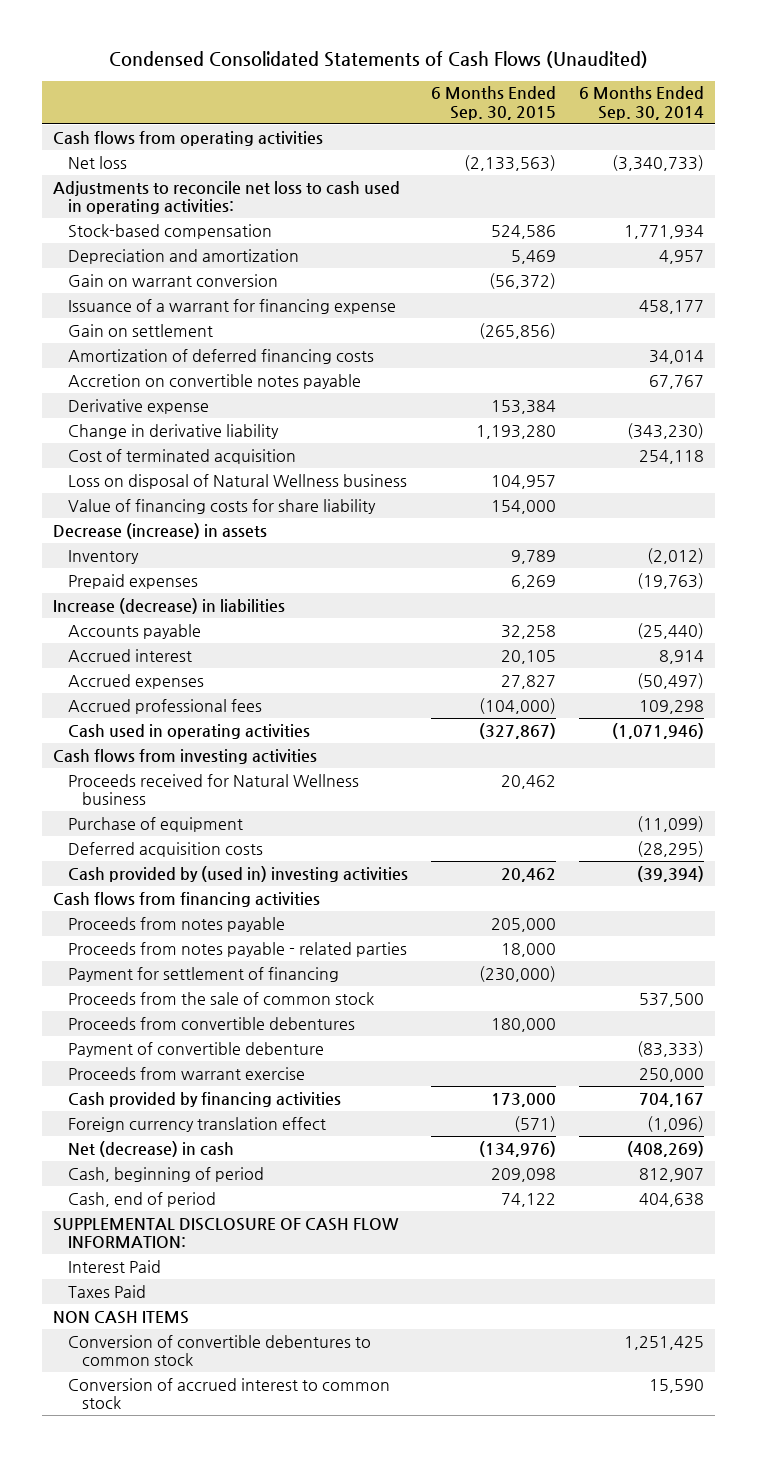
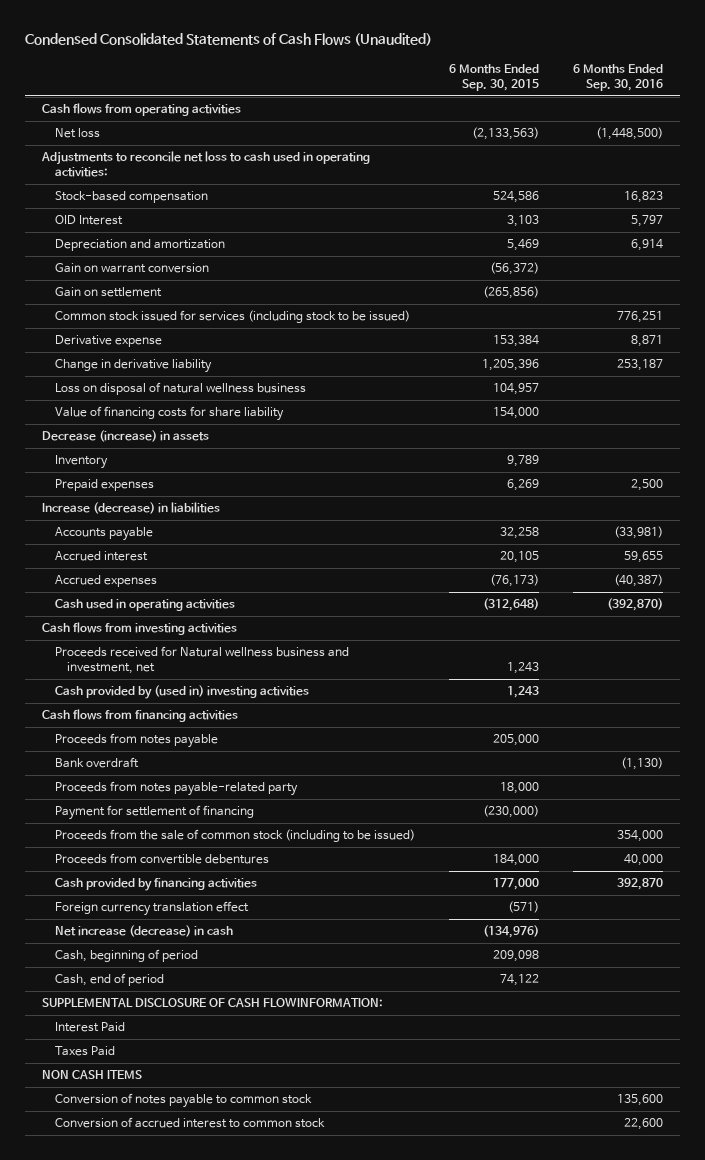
[578,86,704,120] 6 Months Ended Sep. 30, 2014 -> none
none -> [572,63,663,91] 6 Months Ended Sep. 30, 2016
none -> [54,215,123,226] OID Interest
[67,298,396,314] Issuance of a warrant for financing expense -> none
[67,348,374,364] Amortization of deferred financing costs -> none
[67,373,361,389] Accretion on convertible notes payable -> none
none -> [54,310,410,324] Common stock issued for services (including stock to be issued)
[67,448,296,464] Cost of terminated acquisition -> none
[475,424,556,439] 1,193,280 -> [481,359,539,372] 1,205,396
[67,473,407,489] Loss on disposal of Natural Wellness business -> [54,382,306,396] Loss on disposal of natural wellness business
[67,698,262,714] Accrued professional fees -> none
[500,674,556,689] 27,827 -> [489,574,539,588] (76,173)
[478,722,556,739] (327,867) -> [482,598,539,612] (312,648)
[67,816,243,832] Purchase of equipment -> none
[67,841,263,857] Deferred acquisition costs -> none
[67,773,359,806] Proceeds received for Natural Wellness business -> [54,646,349,675] Proceeds received for Natural wellness business and investment, net
[500,774,556,789] 20,462 -> [506,662,539,675] 1,243
[500,867,556,882] 20,462 -> [506,686,539,699] 1,243
none -> [54,757,139,769] Bank overdraft
[67,941,407,957] Proceeds from notes payable - related parties -> [54,781,298,797] Proceeds from notes payable-related party
[67,1041,324,1057] Payment of convertible debenture -> none
[67,1066,305,1080] Proceeds from warrant exercise -> none
[67,991,374,1005] Proceeds from the sale of common stock -> [54,829,415,843] Proceeds from the sale of common stock (including to be issued)
[490,1017,556,1032] 180,000 -> [492,854,539,867] 184,000
[490,1092,556,1107] 173,000 -> [492,878,539,891] 177,000
[67,1140,234,1157] Net (decrease) in cash -> [54,925,233,938] Net increase (decrease) in cash
[53,1217,400,1249] SUPPLEMENTAL DISCLOSURE OF CASH FLOW INFORMATION: -> [42,998,384,1009] SUPPLEMENTAL DISCLOSURE OF CASH FLOWINFORMATION:
[67,1334,371,1367] Conversion of convertible debentures to common stock -> [54,1093,312,1109] Conversion of notes payable to common stock

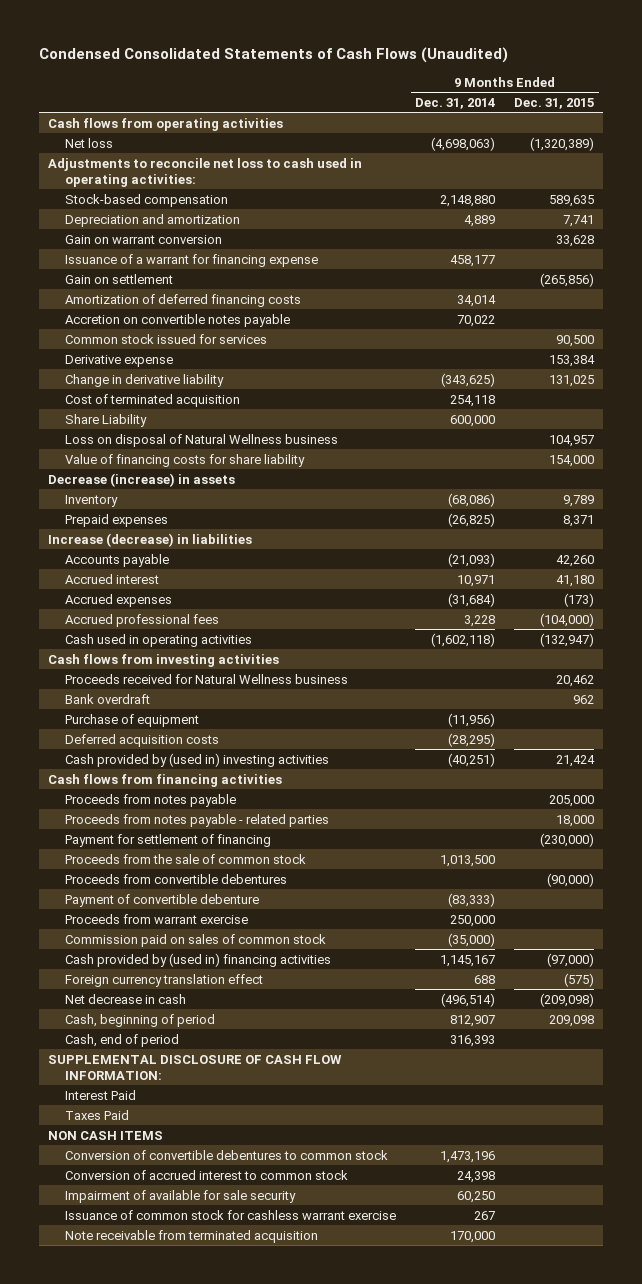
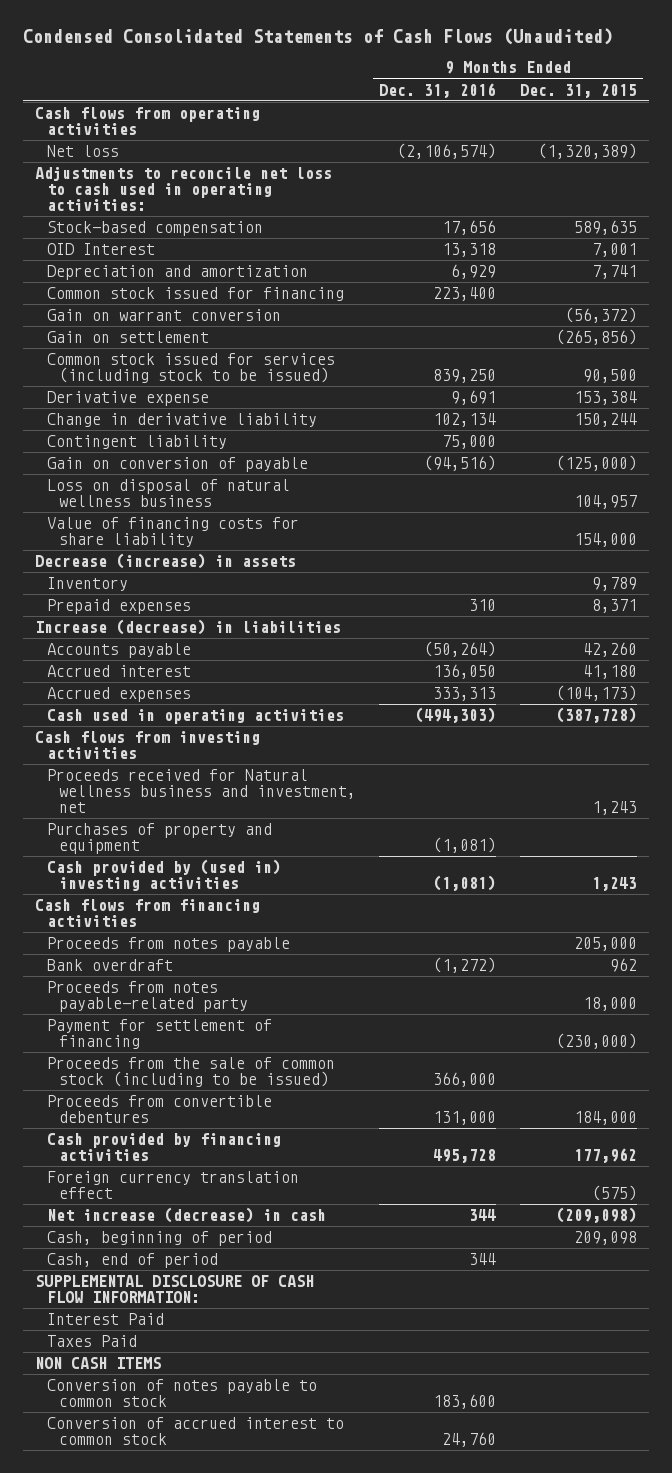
[415,97,496,109] Dec. 31, 2014 -> none
none -> [379,82,497,98] Dec. 31, 2016
none -> [46,243,155,256] OID Interest
[65,253,319,267] Issuance of a warrant for financing expense -> none
none -> [46,287,344,302] Common stock issued for financing
[556,234,595,247] 33,628 -> [564,307,637,324] (56,372)
[65,293,302,307] Amortization of deferred financing costs -> none
[65,313,291,327] Accretion on convertible notes payable -> none
[65,333,268,344] Common stock issued for services -> [46,353,335,383] Common stock issued for services (including stock to be issued)
[65,393,241,407] Cost of terminated acquisition -> none
[65,413,148,427] Share Liability -> none
[549,374,595,387] 131,025 -> [573,413,637,428] 150,244
none -> [46,435,227,450] Contingent liability
none -> [46,457,308,473] Gain on conversion of payable
[65,433,339,447] Loss on disposal of Natural Wellness business -> [46,479,290,507] Loss on disposal of natural wellness business
[65,613,220,627] Accrued professional fees -> none
[564,592,595,607] (173) -> [555,685,637,702] (104,173)
[540,632,595,647] (132,947) -> [555,707,637,724] (387,728)
[65,713,200,727] Purchase of equipment -> none
[65,733,220,747] Deferred acquisition costs -> none
[65,673,349,684] Proceeds received for Natural Wellness business -> [46,769,356,813] Proceeds received for Natural wellness business and investment, net
[556,674,595,687] 20,462 -> [591,800,637,815] 1,243
none -> [46,823,272,854] Purchases of property and equipment
[556,754,596,767] 21,424 -> [591,876,637,891] 1,243
[65,693,151,704] Bank overdraft -> [46,959,173,972] Bank overdraft
[65,813,330,827] Proceeds from notes payable - related parties -> [46,981,248,1012] Proceeds from notes payable-related party
[65,893,260,907] Payment of convertible debenture -> none
[65,913,249,924] Proceeds from warrant exercise -> none
[65,933,327,947] Commission paid on sales of common stock -> none
[65,853,307,864] Proceeds from the sale of common stock -> [46,1057,335,1087] Proceeds from the sale of common stock (including to be issued)
[547,872,595,887] (90,000) -> [573,1110,637,1125] 184,000
[65,952,332,967] Cash provided by (used in) financing activities -> [46,1133,281,1161] Cash provided by financing activities
[547,952,595,967] (97,000) -> [573,1147,637,1163] 177,962
[65,993,187,1004] Net decrease in cash -> [46,1207,326,1224] Net increase (decrease) in cash
[65,1149,389,1160] Conversion of convertible debentures to common stock -> [46,1379,317,1407] Conversion of notes payable to common stock
[65,1189,297,1203] Impairment of available for sale security -> none
[65,1209,397,1220] Issuance of common stock for cashless warrant exercise -> none
[65,1229,319,1243] Note receivable from terminated acquisition -> none

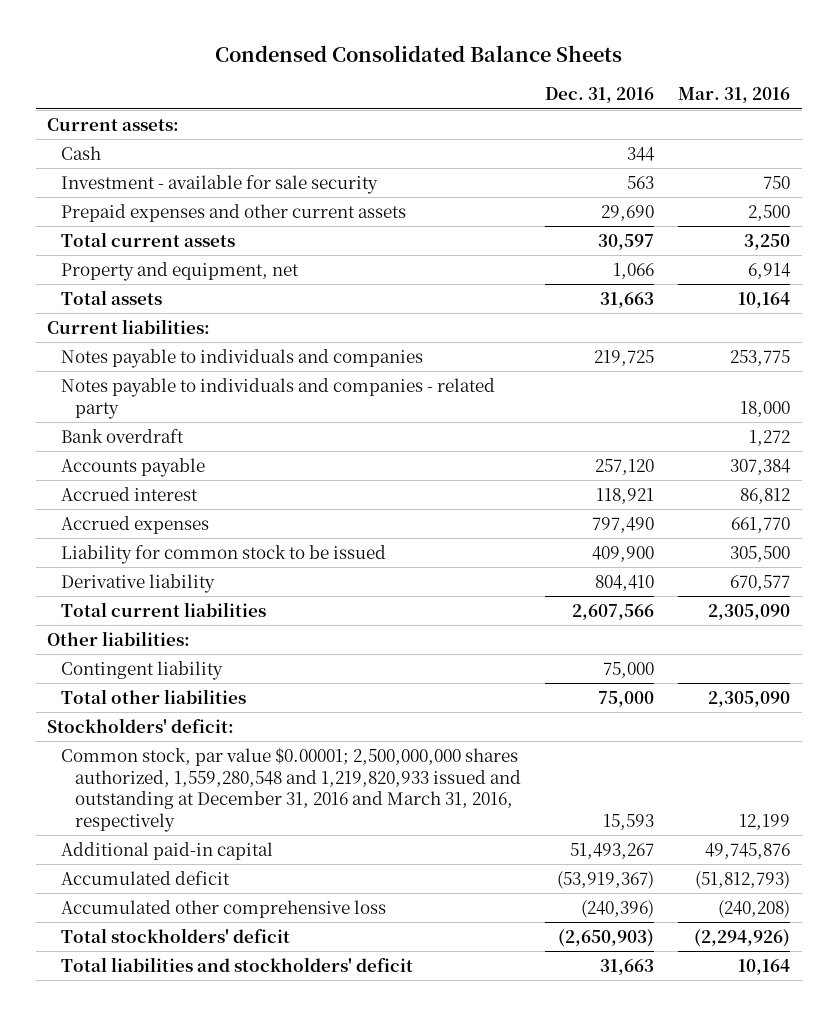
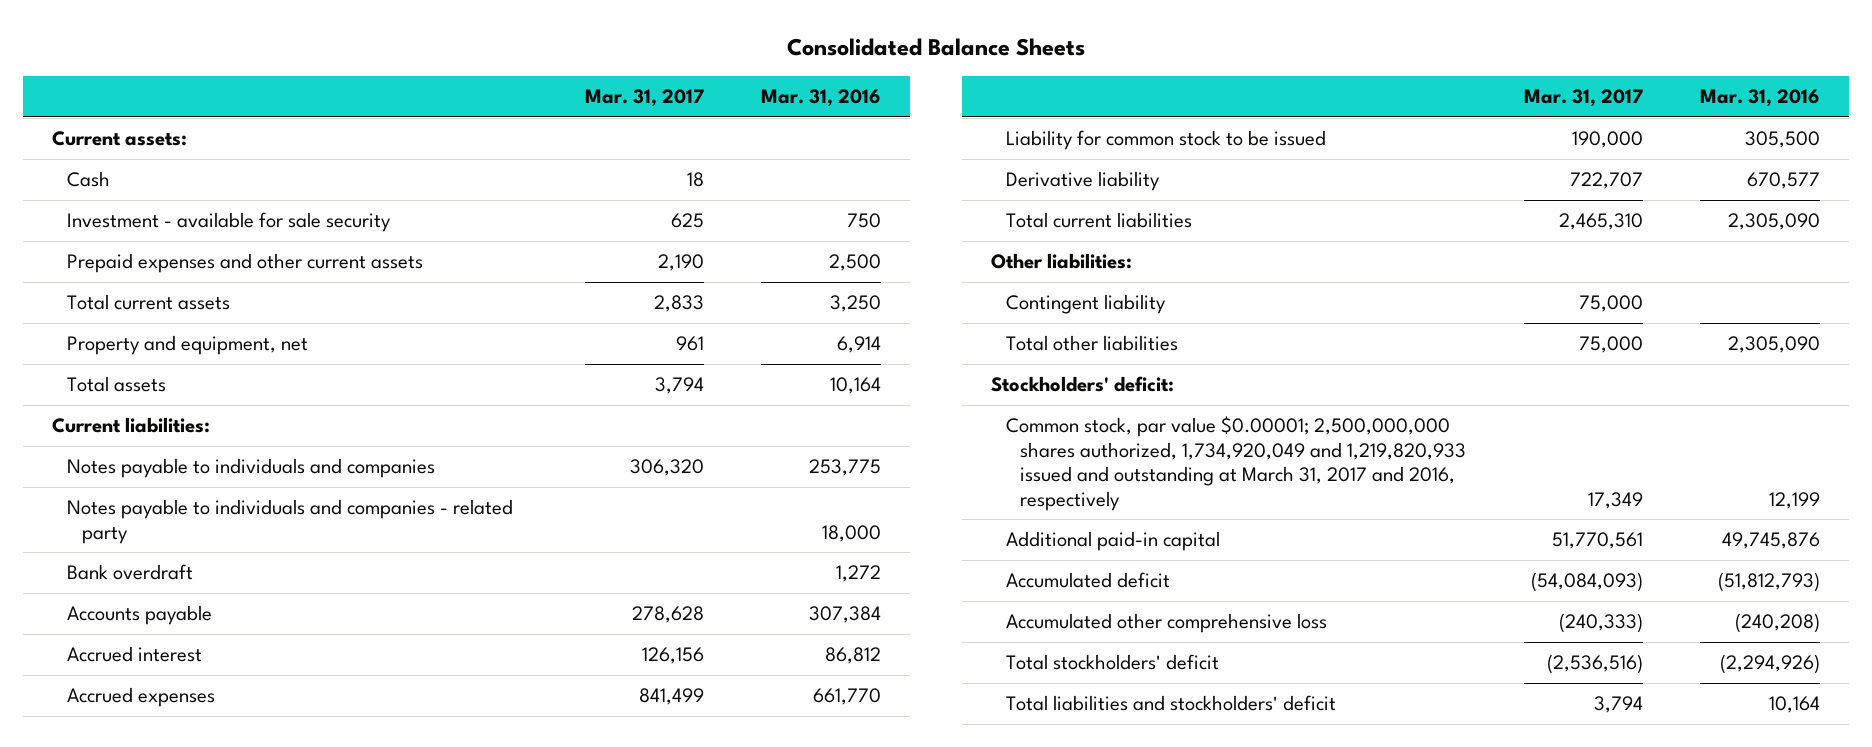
[214,45,622,63] Condensed Consolidated Balance Sheets -> [787,38,1086,57] Consolidated Balance Sheets
[545,87,655,104] Dec. 31, 2016 -> none
none -> [585,89,705,108] Mar. 31, 2017
[61,746,522,832] Common stock, par value $0.00001; 2,500,000,000 shares authorized, 1,559,280,548 and 1,219,820,933 issued and outstanding at December 31, 2016 and March 31, 2016, respectively -> [1005,416,1467,511] Common stock, par value $0.00001; 2,500,000,000 shares authorized, 1,734,920,049 and 1,219,820,933 issued and outstanding at March 31, 2017 and 2016, respectively

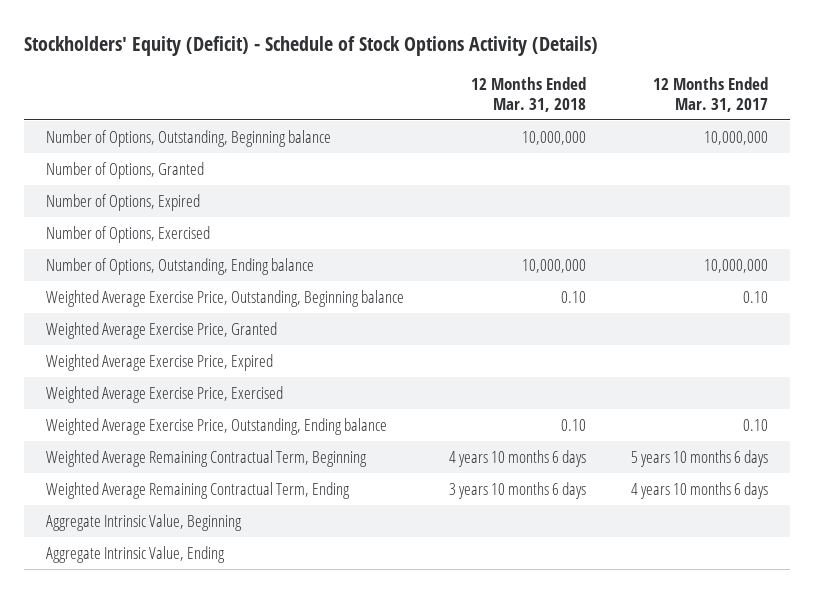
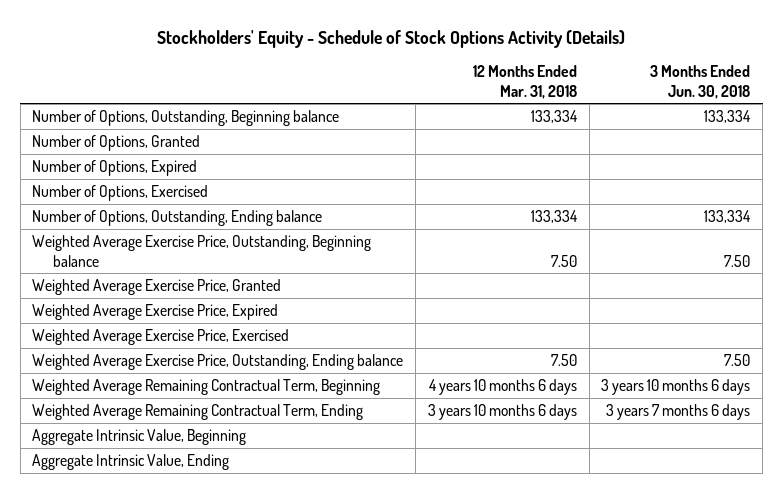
[24,35,599,56] Stockholders' Equity (Deficit) - Schedule of Stock Options Activity (Details) -> [157,29,626,48] Stockholders' Equity - Schedule of Stock Options Activity (Details)
[652,76,768,113] 12 Months Ended Mar. 31, 2017 -> none
none -> [650,64,751,99] 3 Months Ended Jun. 30, 2018
[522,130,587,145] 10,000,000 -> [530,109,578,123] 133,334
[522,258,587,273] 10,000,000 -> [530,209,578,223] 133,334
[561,290,587,303] 0.10 -> [550,254,577,267] 7.50
[561,418,587,431] 0.10 -> [550,353,577,366] 7.50

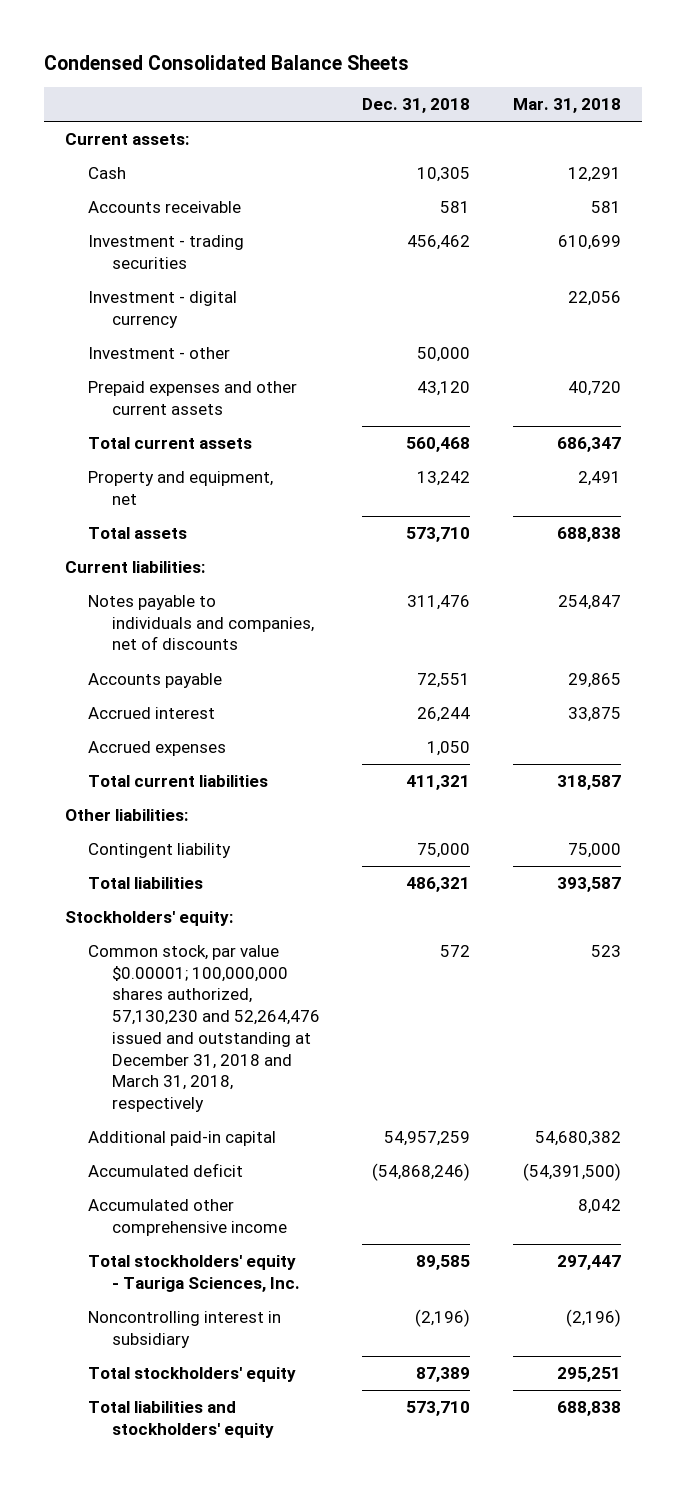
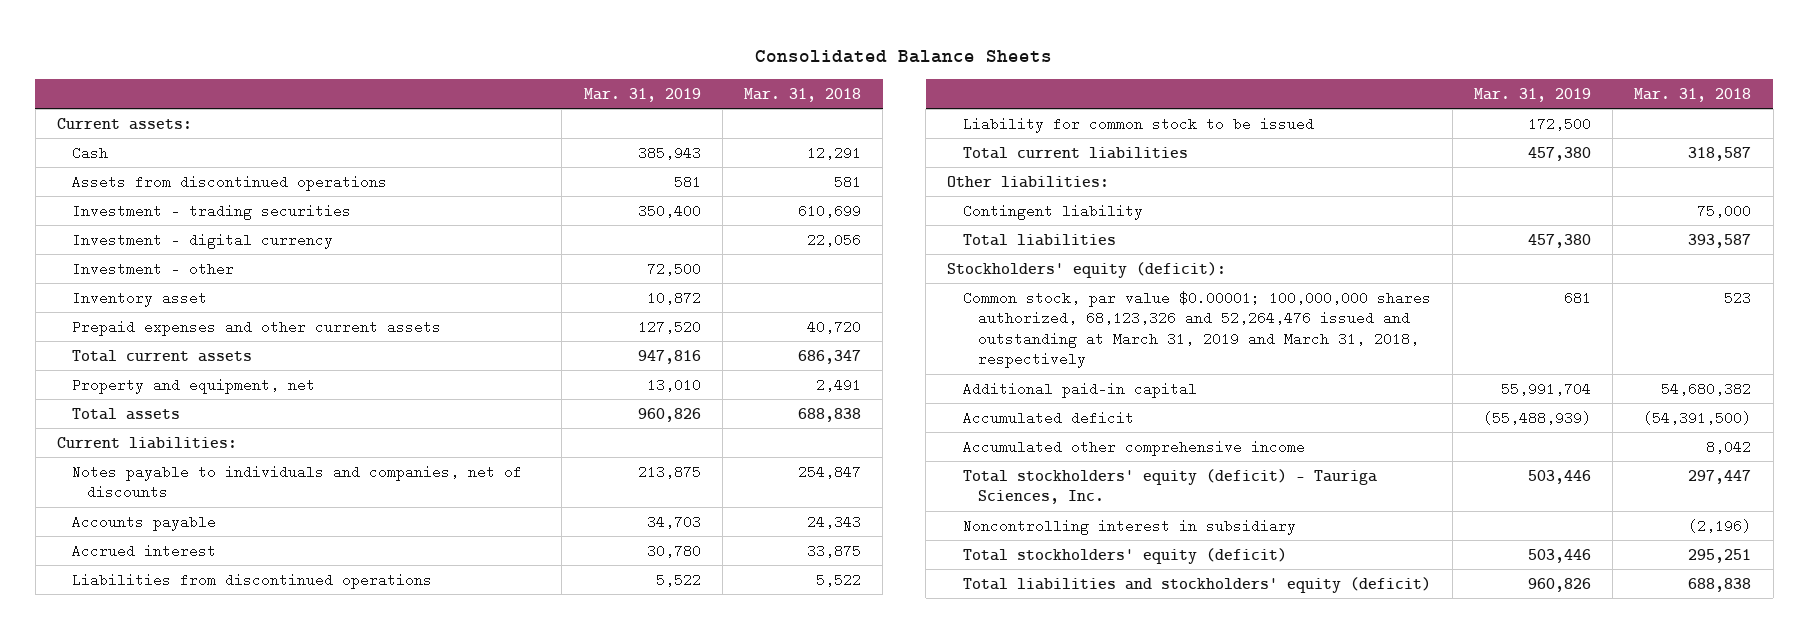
[43,54,409,70] Condensed Consolidated Balance Sheets -> [755,49,1053,63] Consolidated Balance Sheets
[362,97,471,113] Dec. 31, 2018 -> none
none -> [583,87,701,102] Mar. 31, 2019
[88,201,242,214] Accounts receivable -> [72,174,388,191] Assets from discontinued operations
none -> [72,290,208,307] Inventory asset
[568,673,622,689] 29,865 -> [807,514,862,529] 24,343
[88,741,227,757] Accrued expenses -> none
none -> [72,572,433,589] Liabilities from discontinued operations
none -> [962,116,1314,133] Liability for common stock to be issued
[65,911,234,927] Stockholders' equity: -> [947,261,1227,278] Stockholders' equity (deficit):
[88,945,320,1112] Common stock, par value $0.00001; 100,000,000 shares authorized, 57,130,230 and 52,264,476 issued and outstanding at December 31, 2018 and March 31, 2018, respectively -> [962,290,1431,369] Common stock, par value $0.00001; 100,000,000 shares authorized, 68,123,326 and 52,264,476 issued and outstanding at March 31, 2019 and March 31, 2018, respectively
[88,1255,300,1292] Total stockholders' equity - Tauriga Sciences, Inc. -> [962,468,1377,505] Total stockholders' equity (deficit) - Tauriga Sciences, Inc.
[88,1367,297,1383] Total stockholders' equity -> [962,547,1287,564] Total stockholders' equity (deficit)
[88,1401,274,1438] Total liabilities and stockholders' equity -> [962,576,1431,593] Total liabilities and stockholders' equity (deficit)

